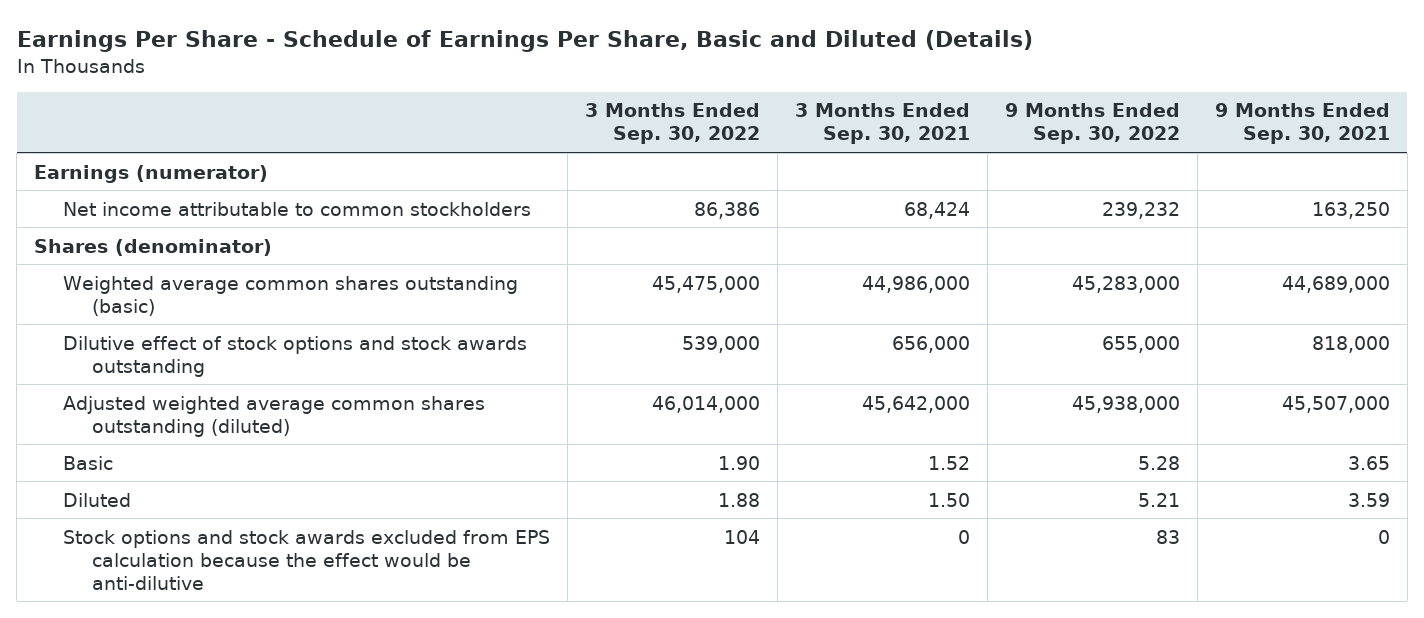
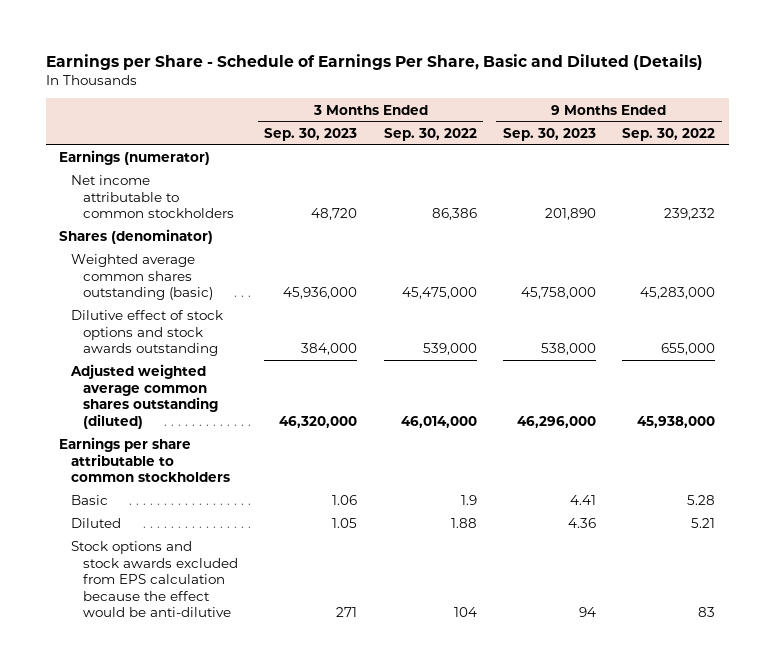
[16,29,1033,52] Earnings Per Share - Schedule of Earnings Per Share, Basic and Diluted (Details) -> [45,53,703,70] Earnings per Share - Schedule of Earnings Per Share, Basic and Diluted (Details)
[795,103,971,145] 3 Months Ended Sep. 30, 2021 -> none
[1215,103,1391,145] 9 Months Ended Sep. 30, 2021 -> none
none -> [264,127,358,141] Sep. 30, 2023
none -> [503,127,597,141] Sep. 30, 2023
none -> [58,437,231,483] Earnings per share attributable to common stockholders
[718,455,761,470] 1.90 -> [460,495,477,506] 1.9

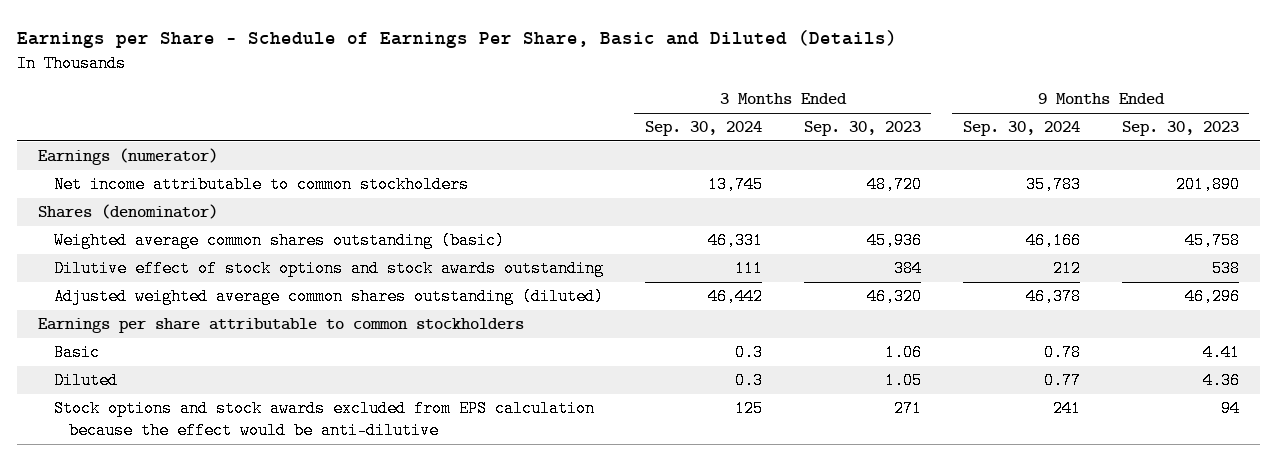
[383,127,477,141] Sep. 30, 2022 -> none
[622,127,716,141] Sep. 30, 2022 -> none
none -> [644,121,762,137] Sep. 30, 2024
none -> [962,121,1080,137] Sep. 30, 2024
[283,287,358,300] 45,936,000 -> [866,232,922,250] 45,936
[521,287,597,300] 45,758,000 -> [1184,232,1240,250] 45,758
[301,343,358,356] 384,000 -> [893,260,922,278] 384
[541,343,597,356] 538,000 -> [1211,260,1240,278] 538
[279,415,358,428] 46,320,000 -> [866,288,922,306] 46,320
[517,415,597,428] 46,296,000 -> [1184,288,1240,306] 46,296

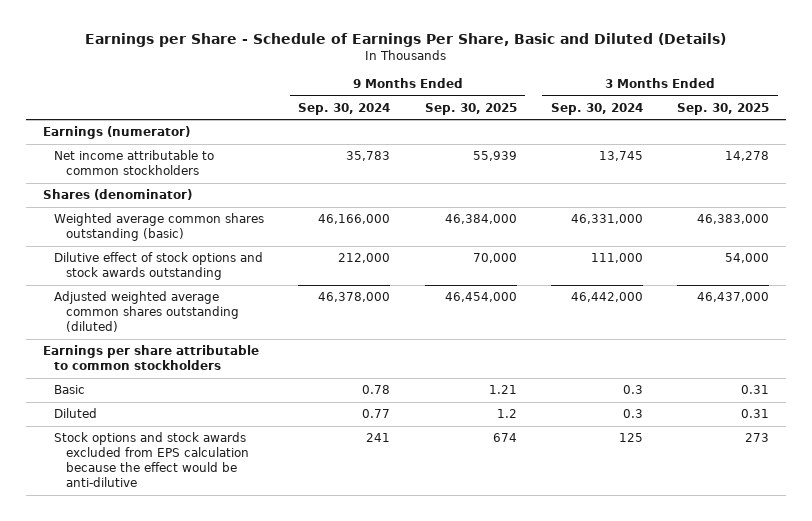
[803,121,921,137] Sep. 30, 2023 -> none
[1121,121,1239,137] Sep. 30, 2023 -> none
none -> [424,102,517,115] Sep. 30, 2025
none -> [677,102,770,115] Sep. 30, 2025
[707,232,763,250] 46,331 -> [570,214,643,225] 46,331,000
[1025,232,1081,250] 46,166 -> [318,214,391,225] 46,166,000
[734,260,763,278] 111 -> [590,253,643,264] 111,000
[1052,260,1081,278] 212 -> [338,253,391,264] 212,000
[707,288,763,306] 46,442 -> [570,292,643,303] 46,442,000
[1025,288,1081,306] 46,378 -> [318,292,391,303] 46,378,000

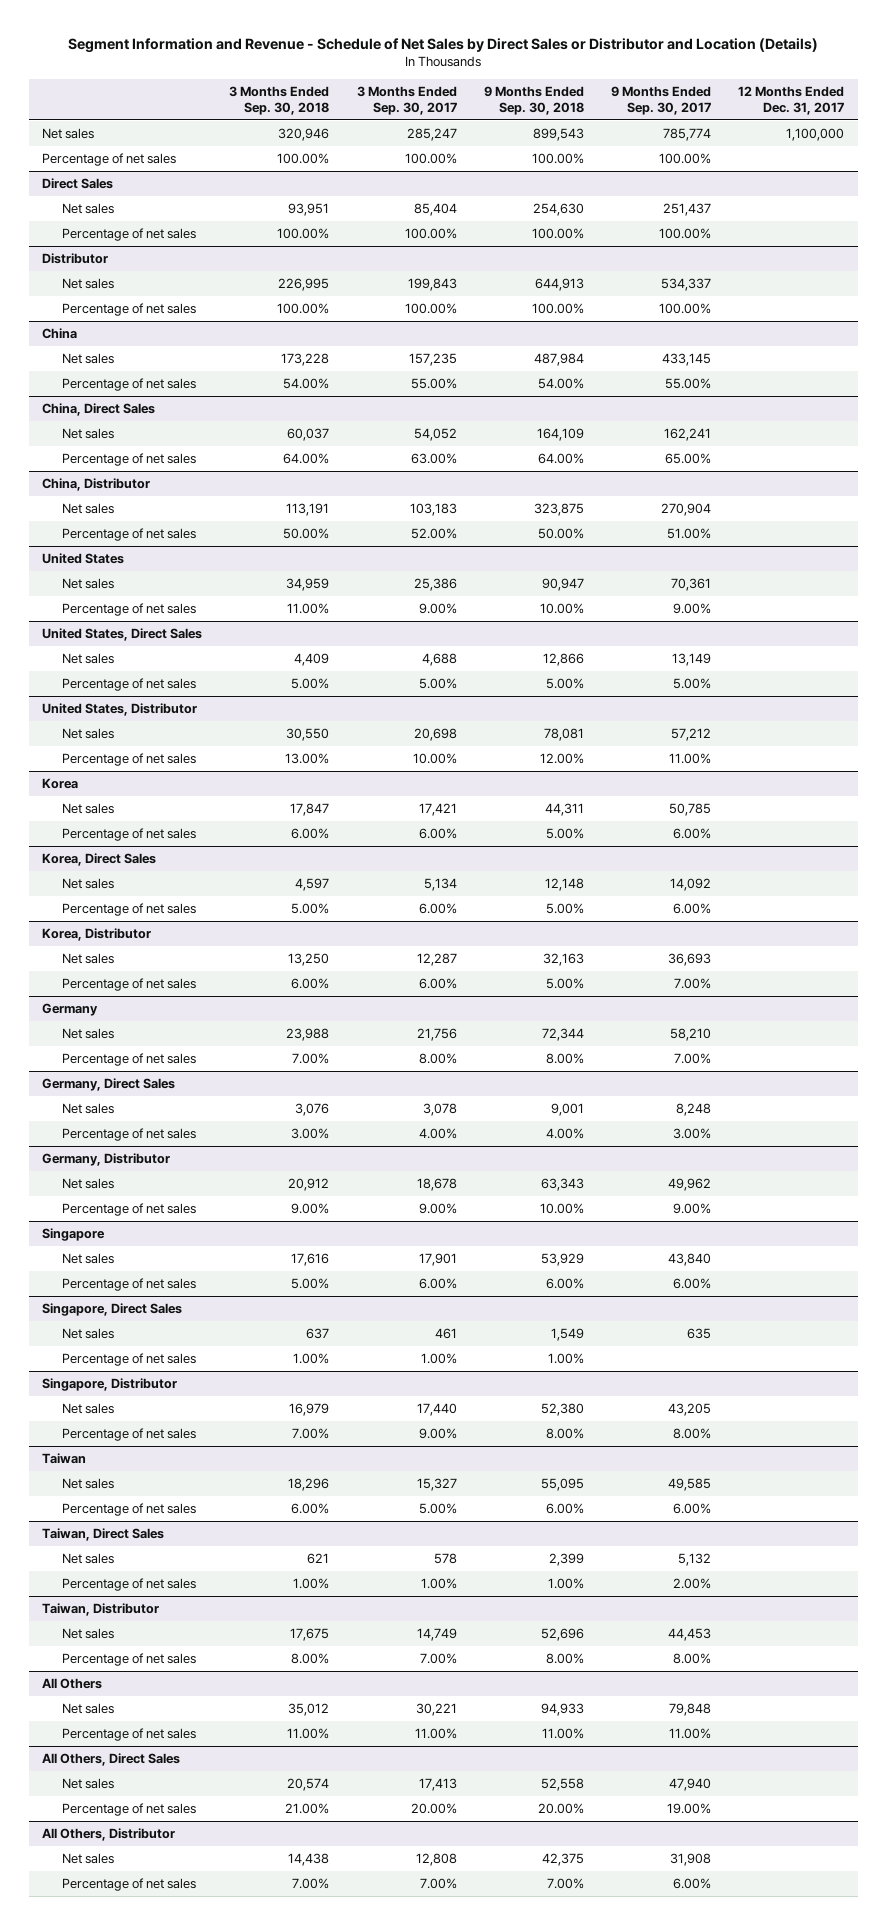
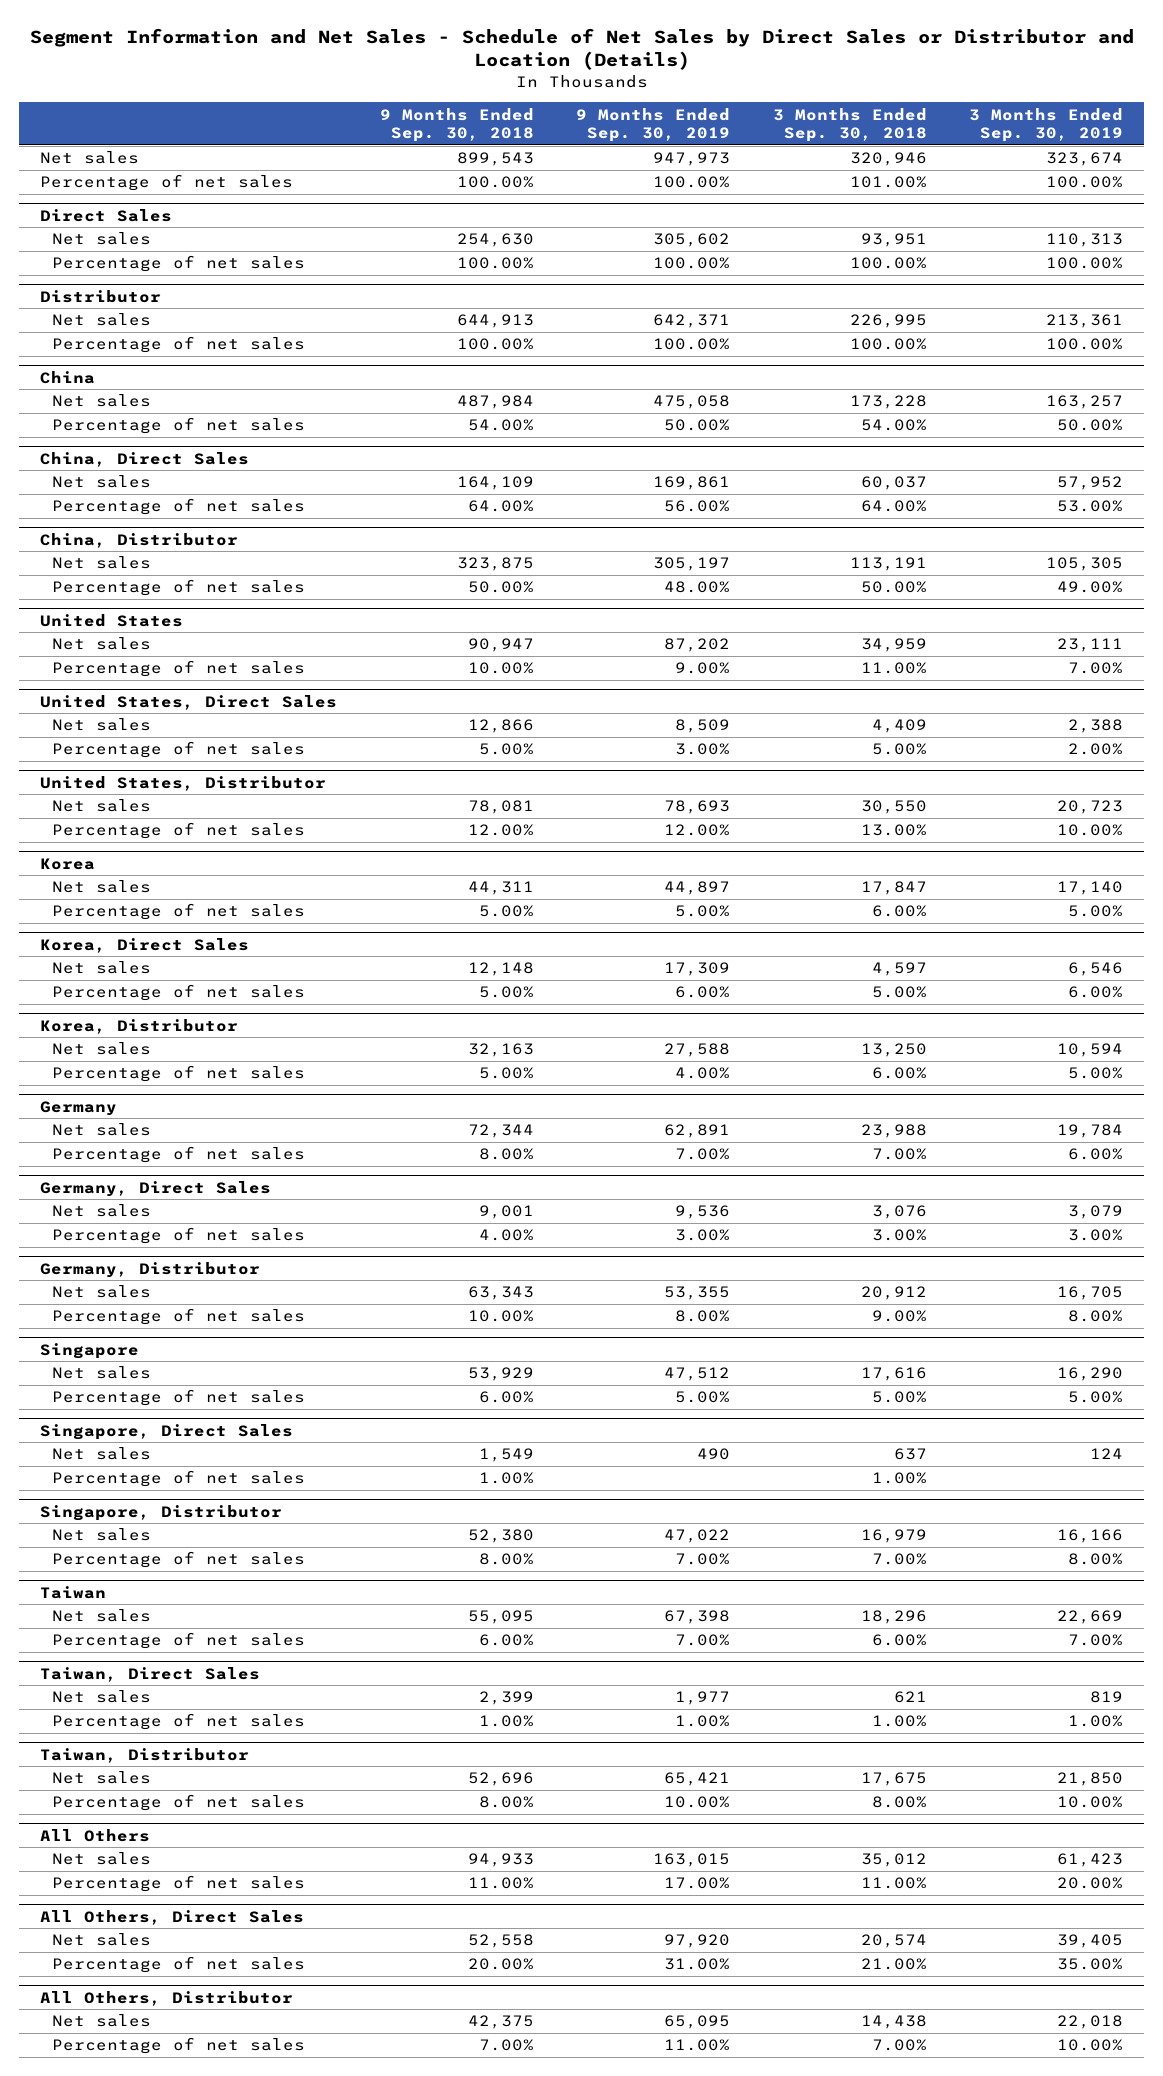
[68,37,819,53] Segment Information and Revenue - Schedule of Net Sales by Direct Sales or Distributor and Location (Details) -> [29,27,1134,71] Segment Information and Net Sales - Schedule of Net Sales by Direct Sales or Distributor and Location (Details)
[356,86,457,115] 3 Months Ended Sep. 30, 2017 -> none
[610,86,711,115] 9 Months Ended Sep. 30, 2017 -> none
[738,86,845,115] 12 Months Ended Dec. 31, 2017 -> none
none -> [576,107,731,143] 9 Months Ended Sep. 30, 2019
none -> [968,107,1123,143] 3 Months Ended Sep. 30, 2019
[277,153,330,165] 100.00% -> [849,176,927,189] 101.00%

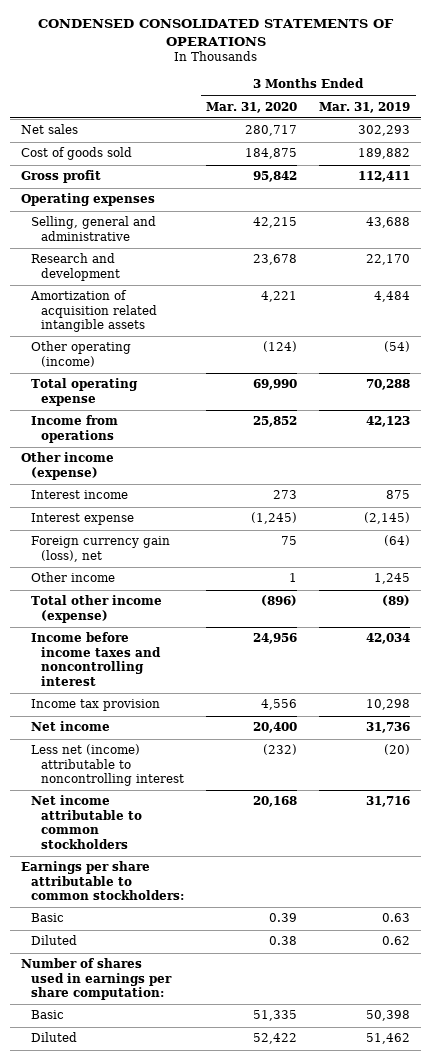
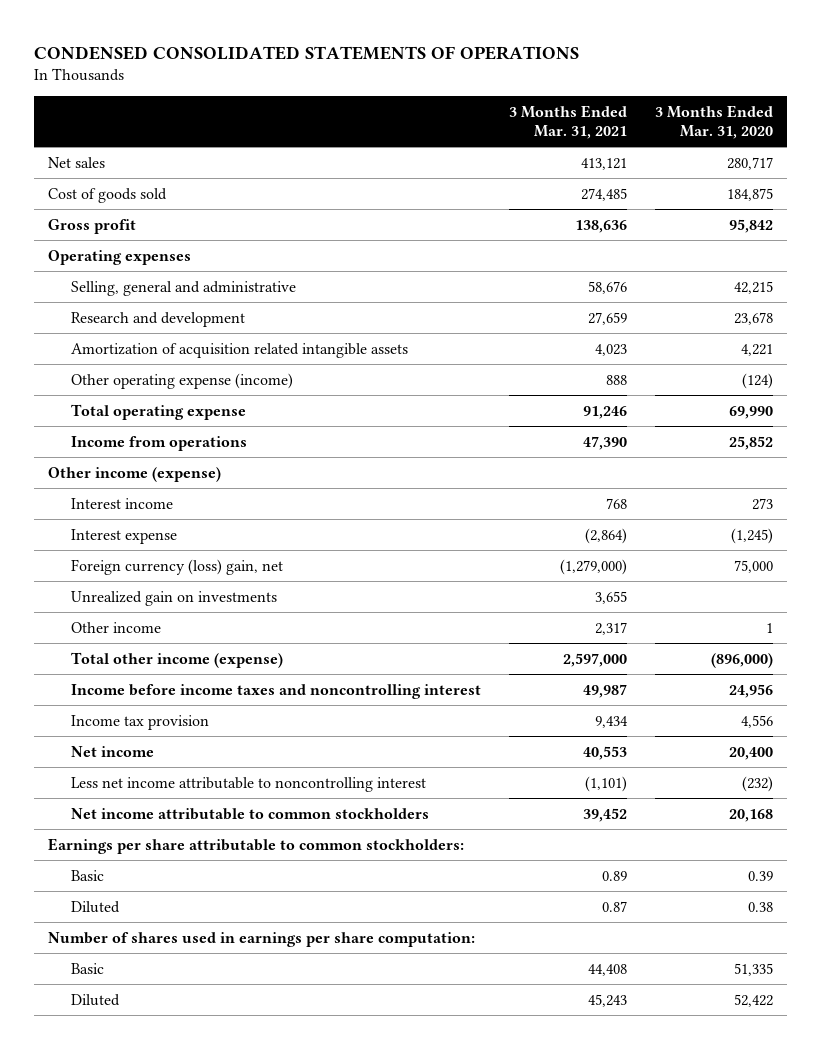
[319,101,411,113] Mar. 31, 2019 -> none
none -> [509,105,628,139] 3 Months Ended Mar. 31, 2021
[30,341,131,367] Other operating (income) -> [71,372,294,389] Other operating expense (income)
[30,536,170,562] Foreign currency gain (loss), net -> [71,558,284,575] Foreign currency (loss) gain, net
[281,536,298,546] 75 -> [733,559,773,573] 75,000
none -> [71,590,278,606] Unrealized gain on investments
[261,595,298,607] (896) -> [710,652,773,668] (896,000)
[30,744,184,787] Less net (income) attributable to noncontrolling interest -> [71,776,427,792] Less net income attributable to noncontrolling interest

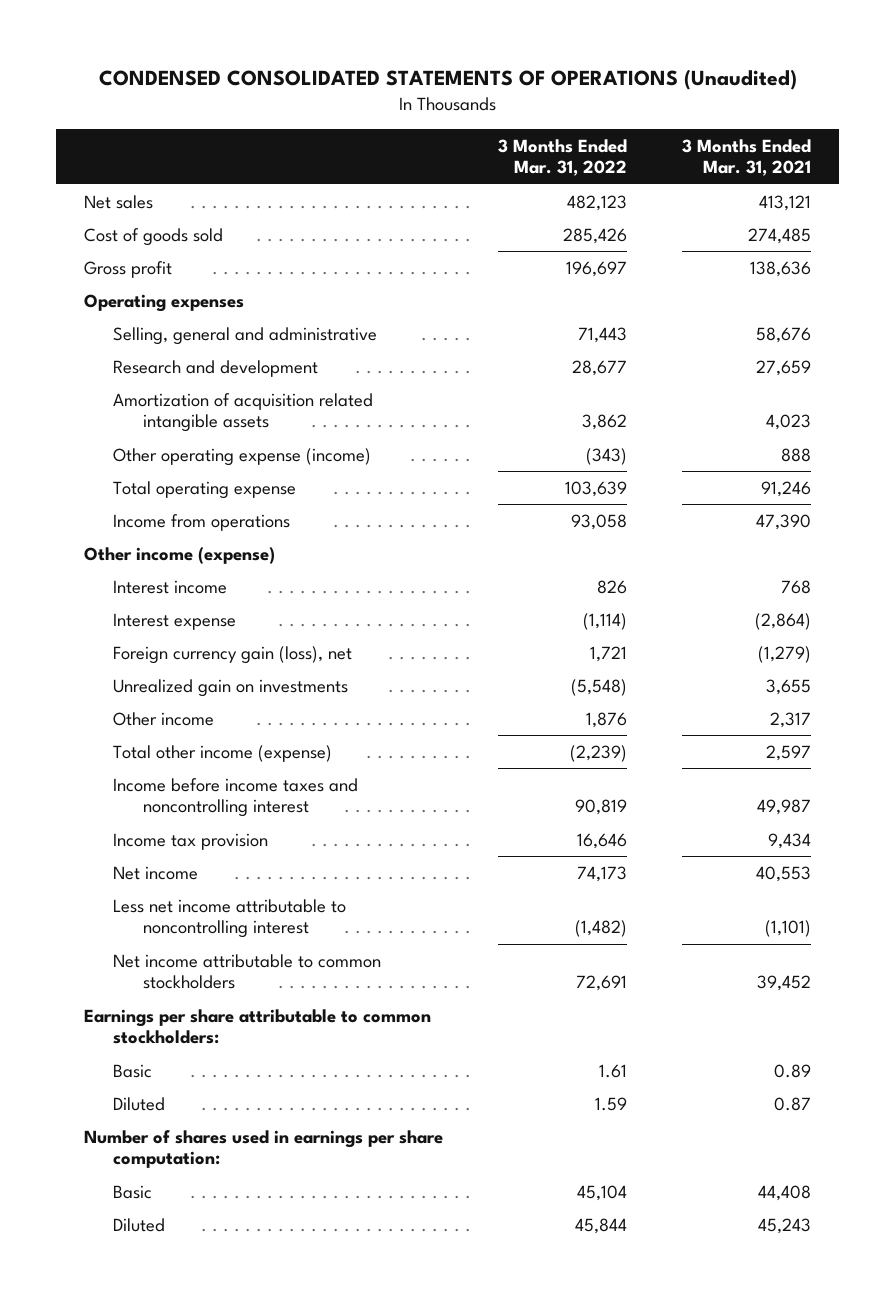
[34,45,580,60] CONDENSED CONSOLIDATED STATEMENTS OF OPERATIONS -> [98,69,797,91] CONDENSED CONSOLIDATED STATEMENTS OF OPERATIONS (Unaudited)
[654,105,773,139] 3 Months Ended Mar. 31, 2020 -> none
none -> [498,138,628,177] 3 Months Ended Mar. 31, 2022
[71,558,284,575] Foreign currency (loss) gain, net -> [113,645,353,664] Foreign currency gain (loss), net
[560,558,628,575] (1,279,000) -> [758,645,812,663] (1,279)
[563,652,628,667] 2,597,000 -> [766,744,812,761] 2,597

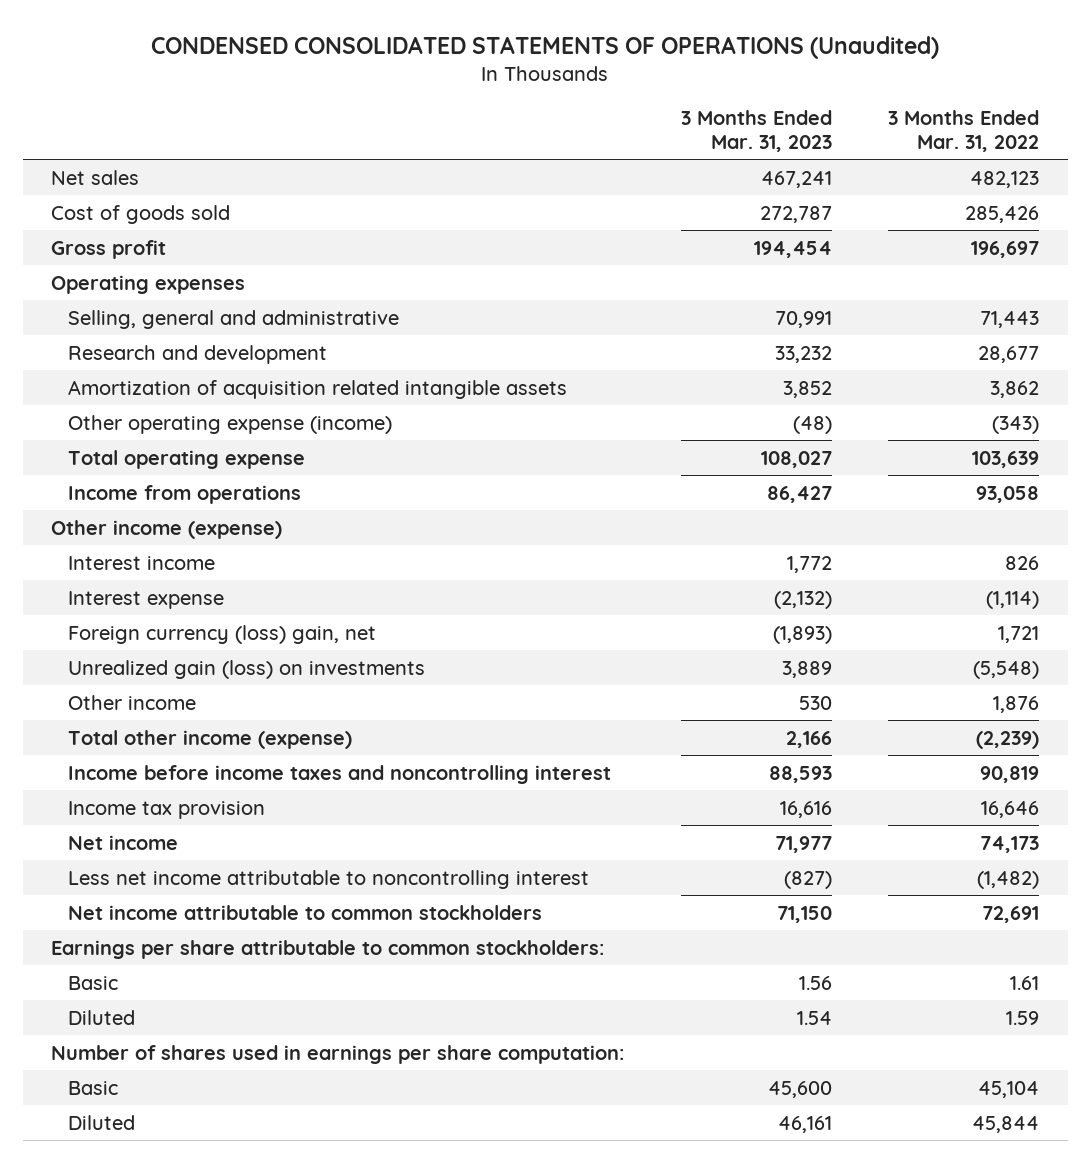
[682,138,812,177] 3 Months Ended Mar. 31, 2021 -> none
none -> [680,110,832,152] 3 Months Ended Mar. 31, 2023
[113,645,353,664] Foreign currency gain (loss), net -> [68,624,377,644] Foreign currency (loss) gain, net
[113,678,349,697] Unrealized gain on investments -> [68,659,426,679] Unrealized gain (loss) on investments

